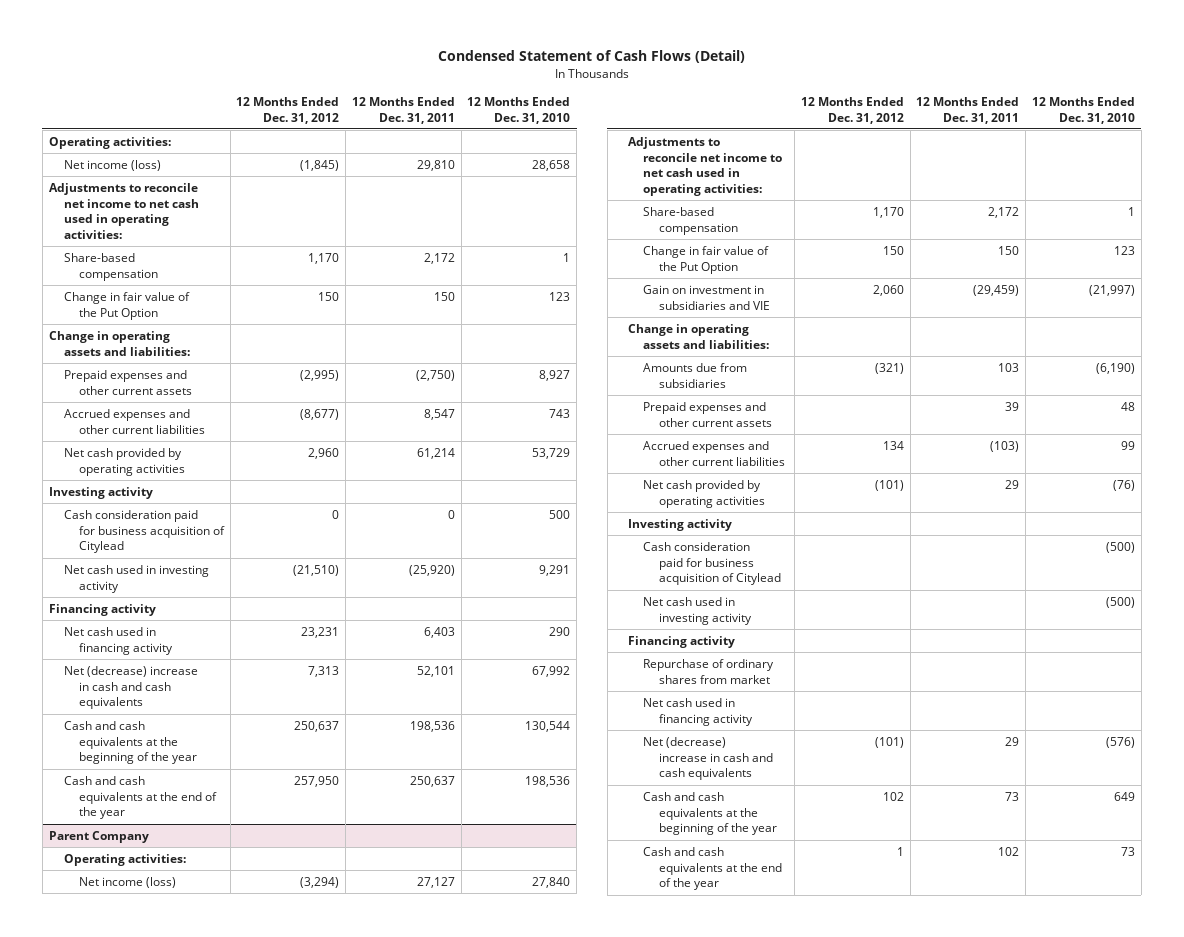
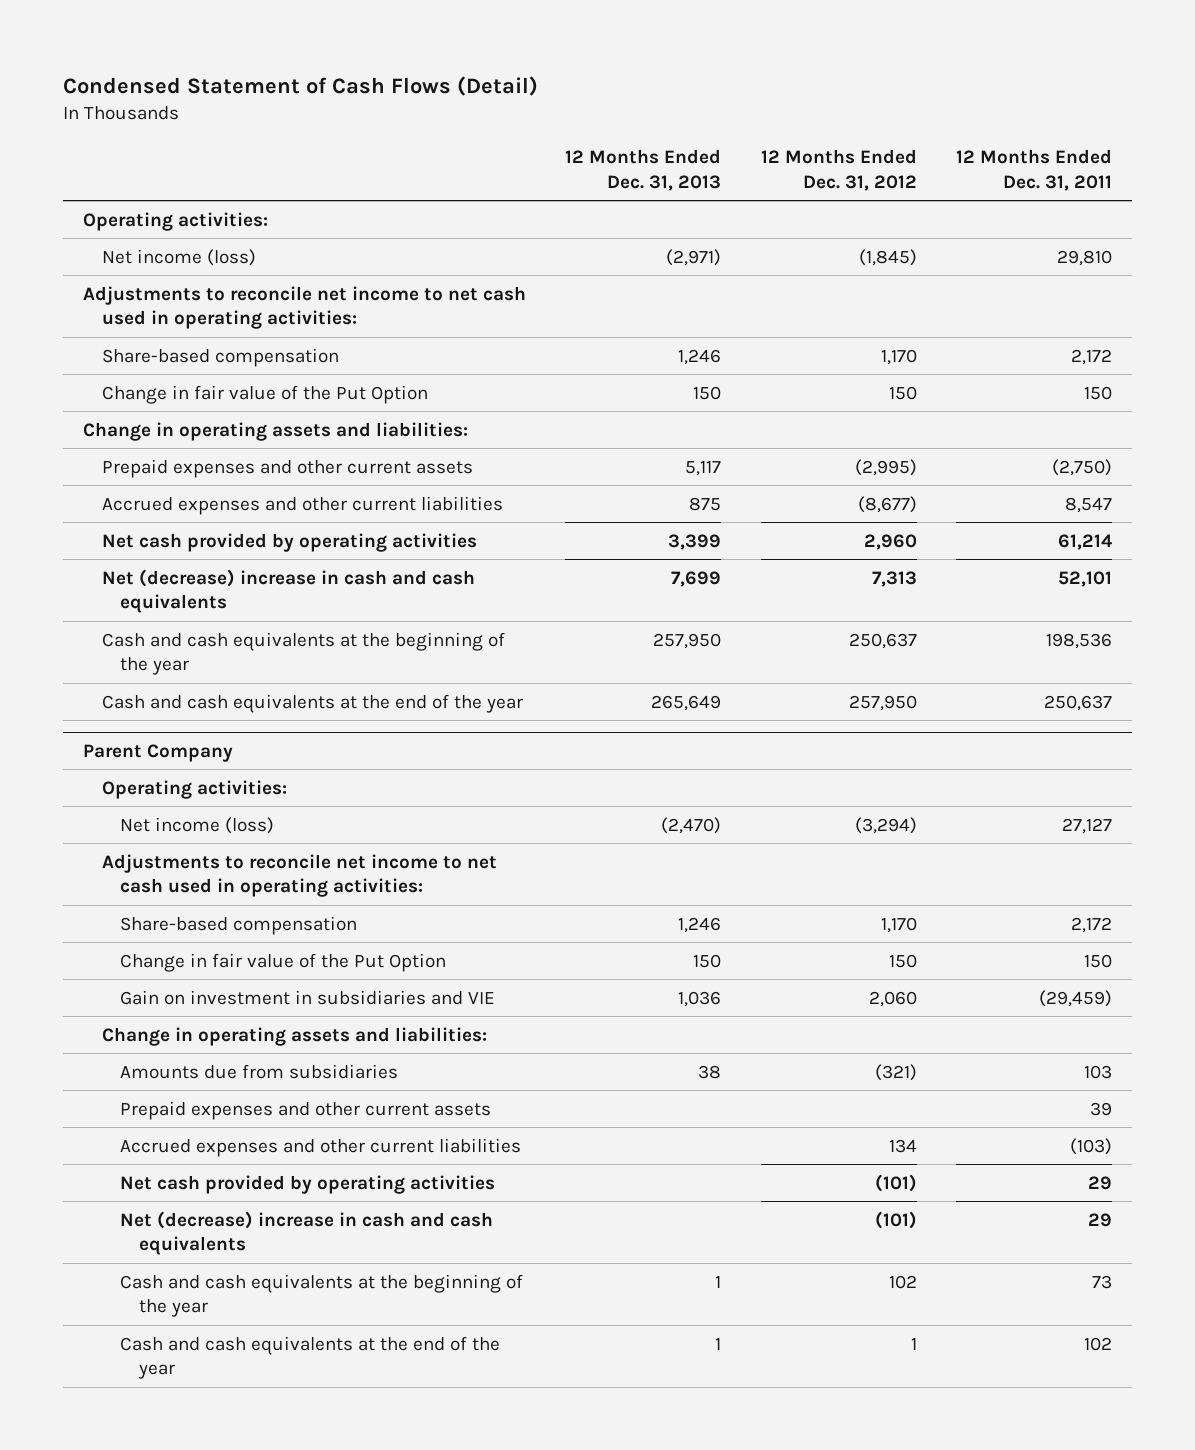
[467,96,571,124] 12 Months Ended Dec. 31, 2010 -> none
none -> [565,148,722,191] 12 Months Ended Dec. 31, 2013
[48,486,153,499] Investing activity -> none
[63,509,225,554] Cash consideration paid for business acquisition of Citylead -> none
[63,564,209,593] Net cash used in investing activity -> none
[48,603,156,616] Financing activity -> none
[63,626,173,655] Net cash used in financing activity -> none
[628,518,733,531] Investing activity -> none
[643,541,781,586] Cash consideration paid for business acquisition of Citylead -> none
[643,596,752,625] Net cash used in investing activity -> none
[628,635,736,648] Financing activity -> none
[643,658,775,684] Repurchase of ordinary shares from market -> none
[643,697,753,726] Net cash used in financing activity -> none

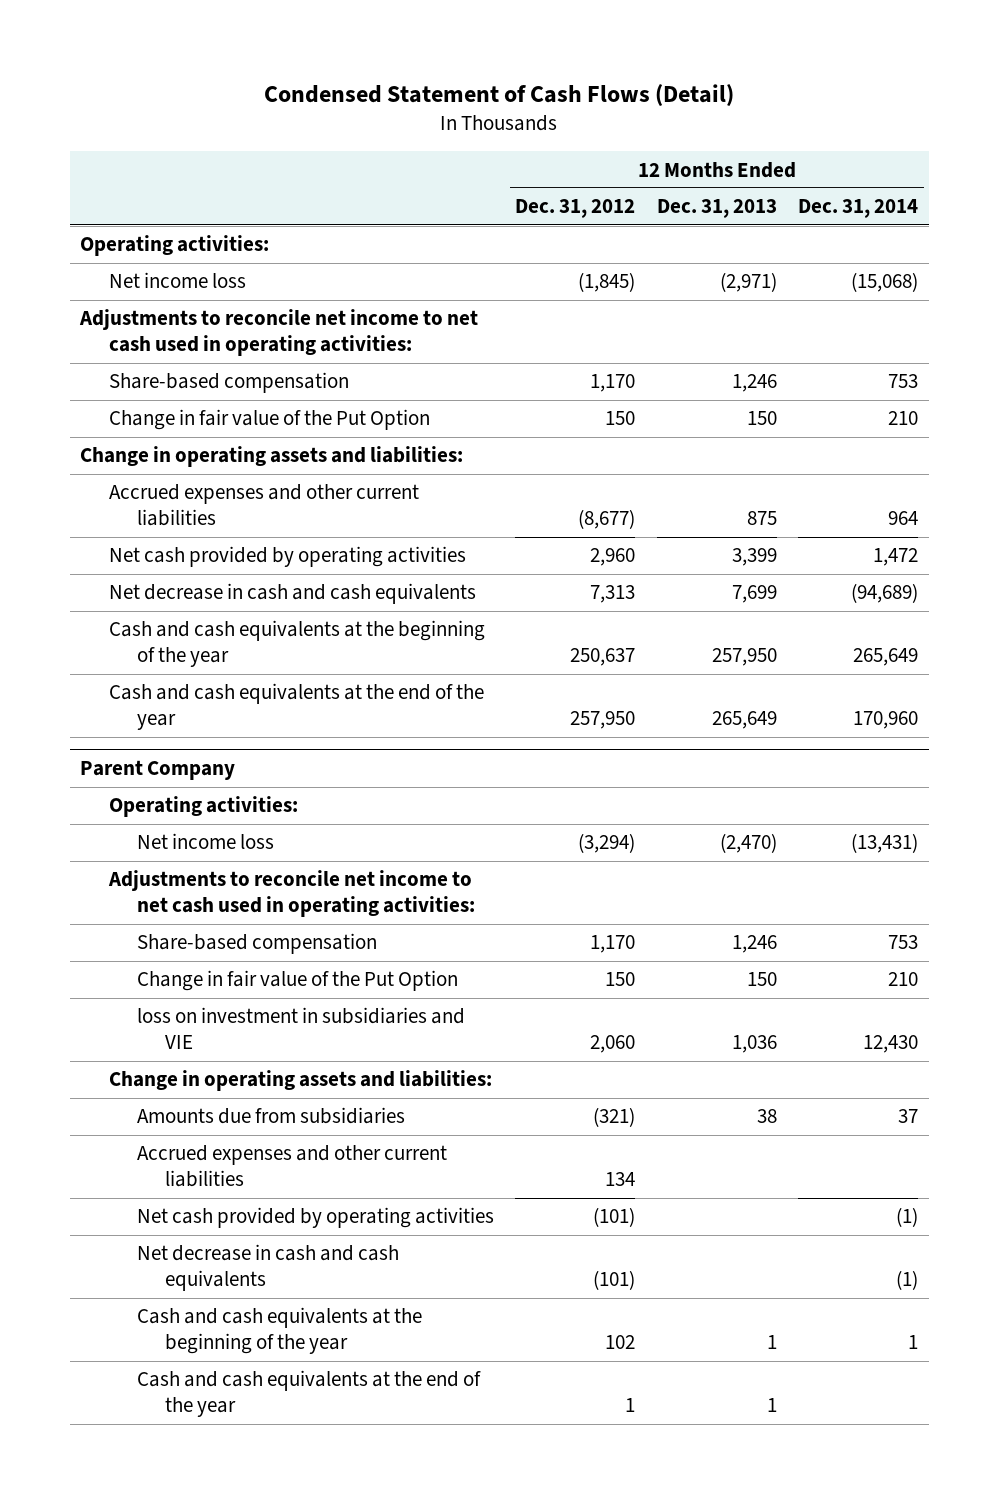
[956,148,1113,191] 12 Months Ended Dec. 31, 2011 -> none
none -> [798,199,919,219] Dec. 31, 2014
[101,248,256,266] Net income (loss) -> [108,272,246,289] Net income loss
[101,458,473,478] Prepaid expenses and other current assets -> none
[101,568,475,614] Net (decrease) increase in cash and cash equivalents -> [108,583,476,605] Net decrease in cash and cash equivalents
[120,816,275,834] Net income (loss) -> [136,833,274,850] Net income loss
[120,989,496,1005] Gain on investment in subsidiaries and VIE -> [136,1007,465,1050] loss on investment in subsidiaries and VIE
[120,1100,492,1120] Prepaid expenses and other current assets -> none
[120,1210,494,1256] Net (decrease) increase in cash and cash equivalents -> [136,1244,399,1292] Net decrease in cash and cash equivalents

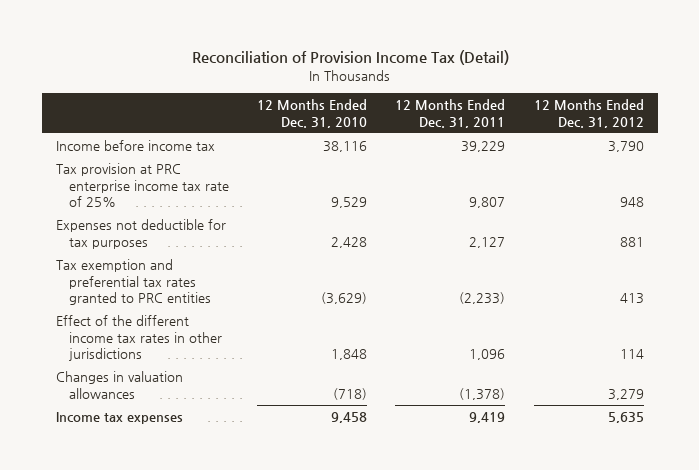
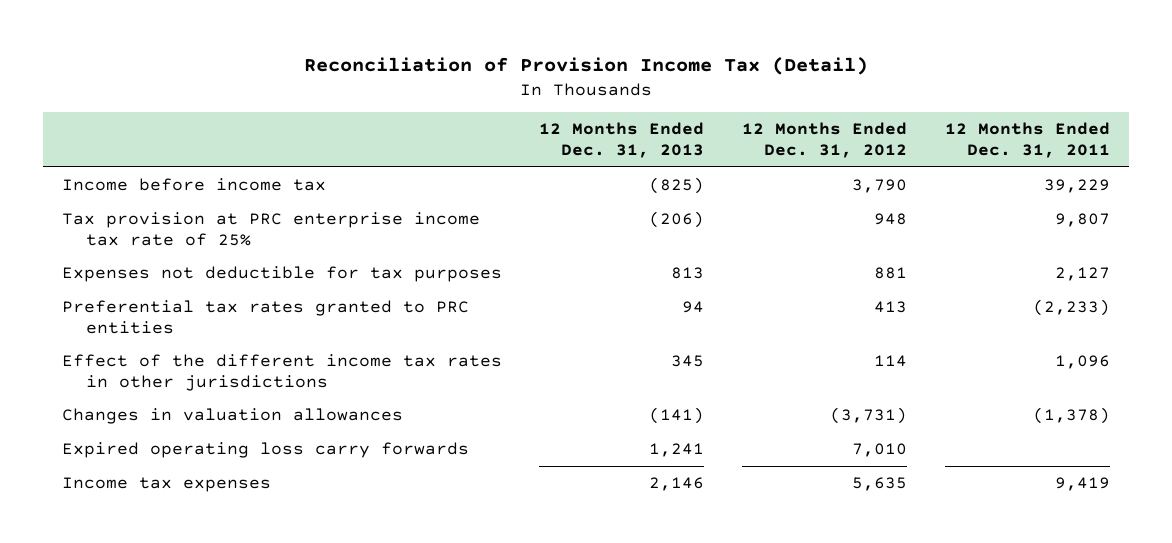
[256,99,367,128] 12 Months Ended Dec. 31, 2010 -> none
none -> [539,122,705,159] 12 Months Ended Dec. 31, 2013
[55,259,211,306] Tax exemption and preferential tax rates granted to PRC entities -> [61,300,469,334] Preferential tax rates granted to PRC entities
[607,388,644,400] 3,279 -> [830,407,908,425] (3,731)
none -> [61,442,469,459] Expired operating loss carry forwards

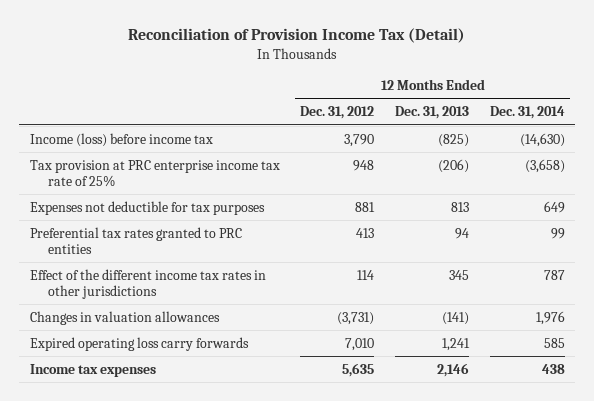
[944,122,1110,159] 12 Months Ended Dec. 31, 2011 -> none
none -> [489,106,565,120] Dec. 31, 2014
[61,178,326,192] Income before income tax -> [29,132,213,147] Income (loss) before income tax

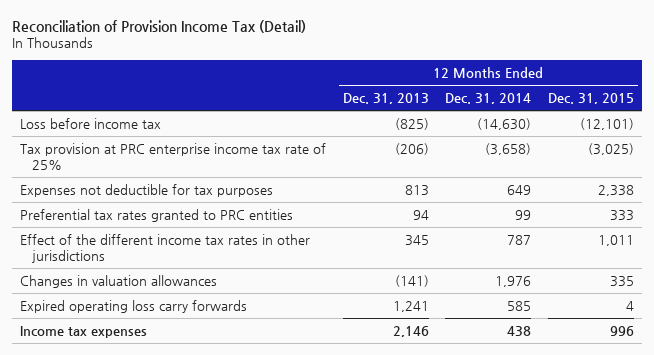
[300,106,375,120] Dec. 31, 2012 -> none
none -> [548,93,635,105] Dec. 31, 2015
[29,132,213,147] Income (loss) before income tax -> [20,117,162,129] Loss before income tax

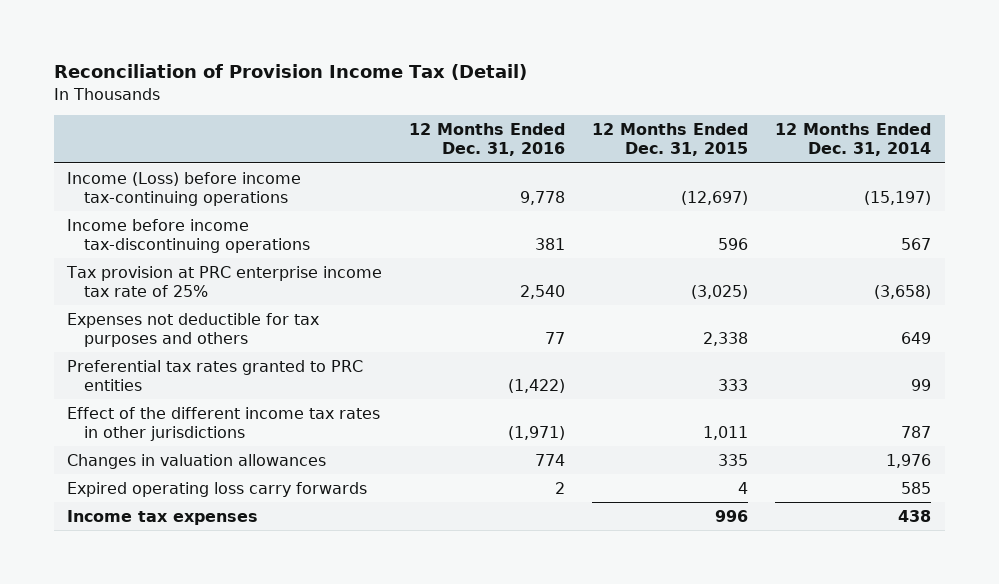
[342,93,429,105] Dec. 31, 2013 -> none
none -> [409,123,566,157] 12 Months Ended Dec. 31, 2016
[20,117,162,129] Loss before income tax -> [67,171,302,206] Income (Loss) before income tax-continuing operations
[477,117,532,130] (14,630) -> [864,190,932,205] (15,197)
[580,117,635,130] (12,101) -> [681,190,749,205] (12,697)
none -> [67,218,310,253] Income before income tax-discontinuing operations
[20,183,274,197] Expenses not deductible for tax purposes -> [67,312,320,347] Expenses not deductible for tax purposes and others

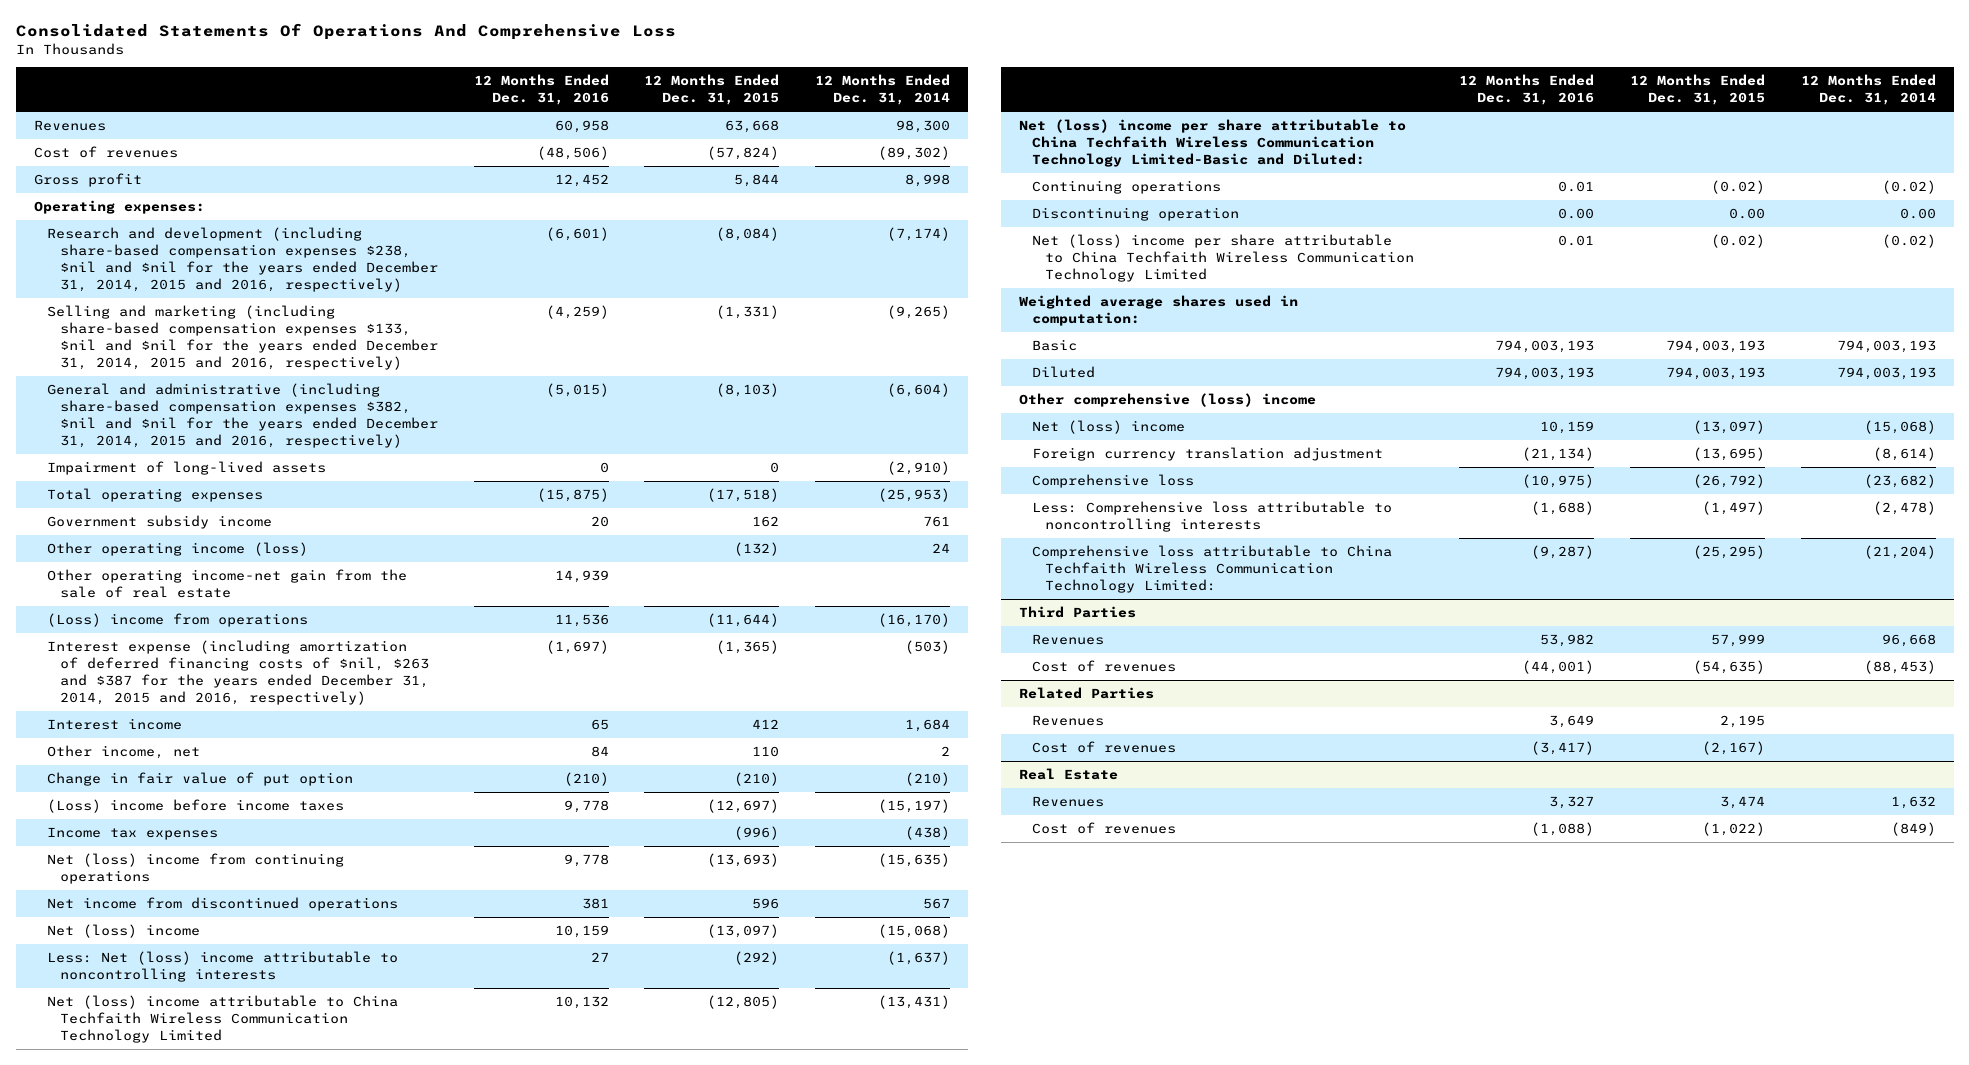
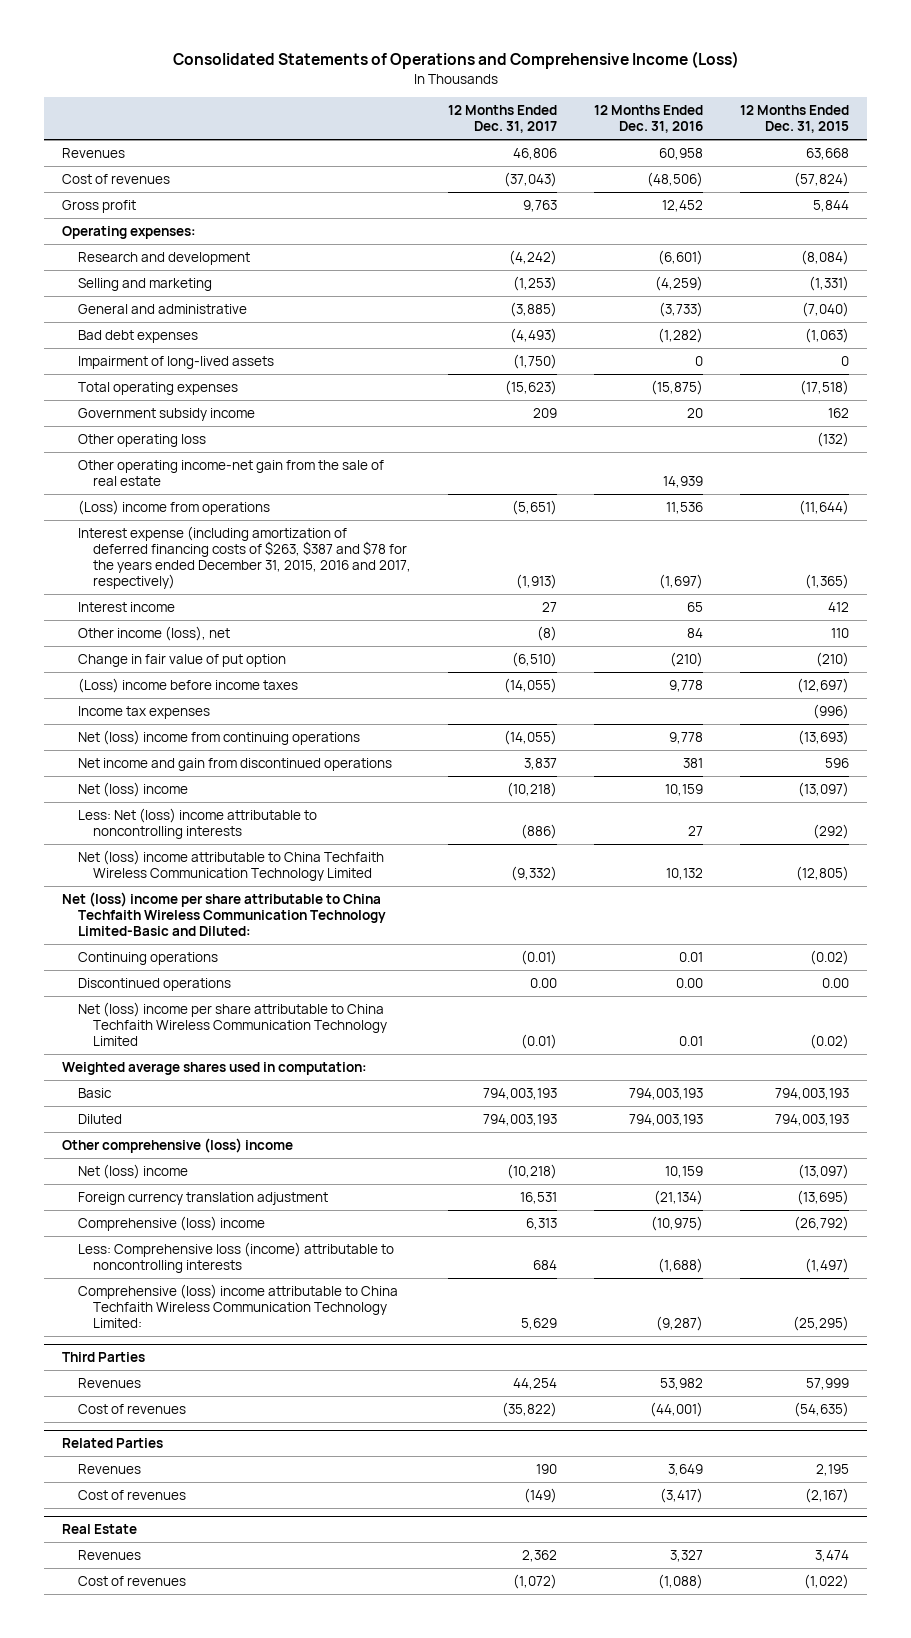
[15,23,676,41] Consolidated Statements Of Operations And Comprehensive Loss -> [172,51,739,70] Consolidated Statements of Operations and Comprehensive Income (Loss)
[815,74,951,106] 12 Months Ended Dec. 31, 2014 -> none
none -> [447,105,557,134] 12 Months Ended Dec. 31, 2017
[46,383,438,449] General and administrative (including share-based compensation expenses $382, $nil and $nil for the years ended December 31, 2014, 2015 and 2016, respectively) -> none
[46,227,438,293] Research and development (including share-based compensation expenses $238, $nil and $nil for the years ended December 31, 2014, 2015 and 2016, respectively) -> [77,251,250,265] Research and development
[46,305,438,371] Selling and marketing (including share-based compensation expenses $133, $nil and $nil for the years ended December 31, 2014, 2015 and 2016, respectively) -> [77,277,212,291] Selling and marketing
none -> [77,303,247,314] General and administrative
none -> [77,329,198,343] Bad debt expenses
[46,542,308,557] Other operating income (loss) -> [77,433,206,447] Other operating loss
[46,640,429,706] Interest expense (including amortization of deferred financing costs of $nil, $263 and $387 for the years ended December 31, 2014, 2015 and 2016, respectively) -> [77,525,411,590] Interest expense (including amortization of deferred financing costs of $263, $387 and $78 for the years ended December 31, 2015, 2016 and 2017, respectively)
[46,745,200,760] Other income, net -> [77,625,230,641] Other income (loss), net
[46,897,398,912] Net income from discontinued operations -> [77,757,392,771] Net income and gain from discontinued operations
[1032,207,1240,222] Discontinuing operation -> [77,977,231,991] Discontinued operations
[1032,474,1195,489] Comprehensive loss -> [77,1215,265,1231] Comprehensive (loss) income
[1032,501,1393,533] Less: Comprehensive loss attributable to noncontrolling interests -> [77,1241,394,1273] Less: Comprehensive loss (income) attributable to noncontrolling interests
[1032,545,1393,594] Comprehensive loss attributable to China Techfaith Wireless Communication Technology Limited: -> [77,1283,398,1329] Comprehensive (loss) income attributable to China Techfaith Wireless Communication Technology Limited:

